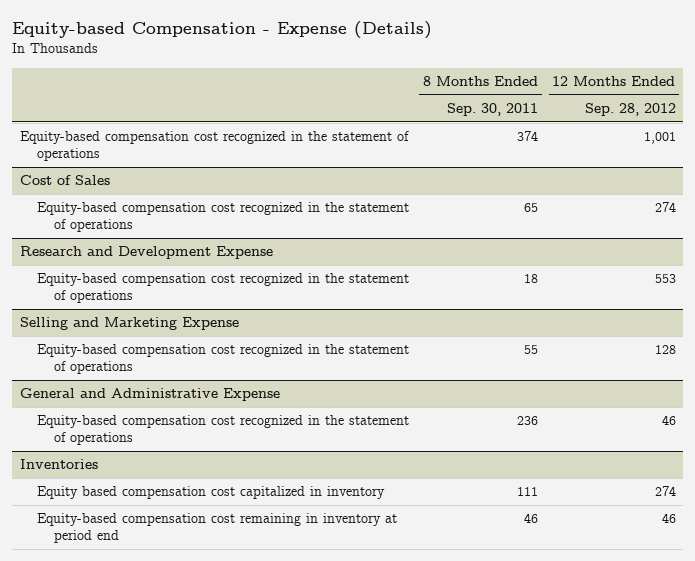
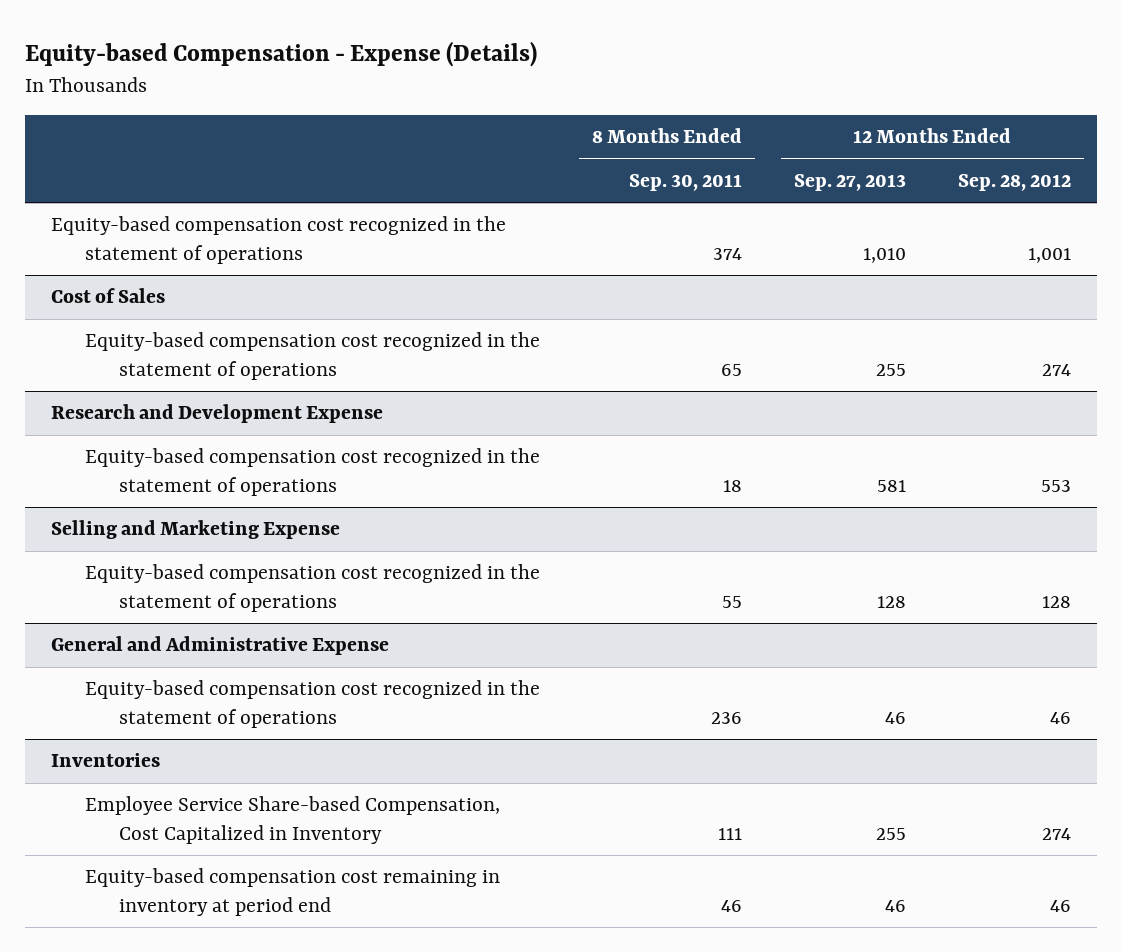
none -> [793,174,906,192] Sep. 27, 2013
[36,486,385,500] Equity based compensation cost capitalized in inventory -> [85,796,501,844] Employee Service Share-based Compensation, Cost Capitalized in Inventory

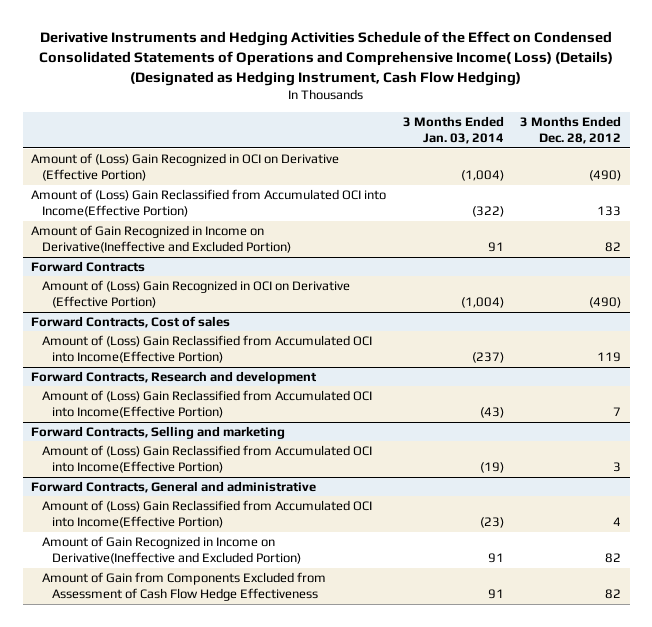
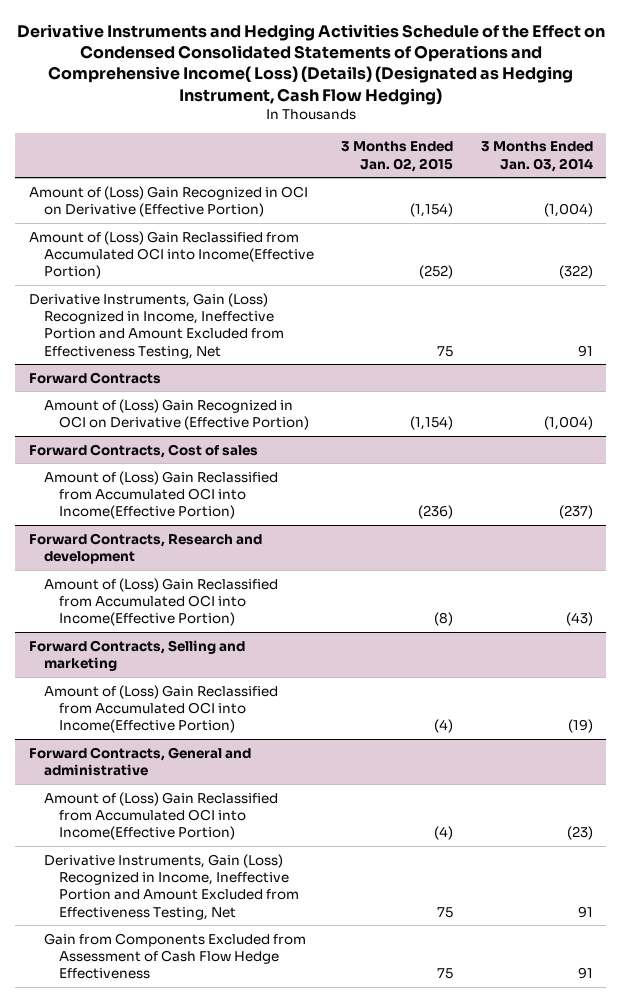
[520,115,622,145] 3 Months Ended Dec. 28, 2012 -> none
none -> [341,141,454,172] 3 Months Ended Jan. 02, 2015
[30,224,291,254] Amount of Gain Recognized in Income on Derivative(Ineffective and Excluded Portion) -> [29,292,285,359] Derivative Instruments, Gain (Loss) Recognized in Income, Ineffective Portion and Amount Excluded from Effectiveness Testing, Net
[41,535,302,565] Amount of Gain Recognized in Income on Derivative(Ineffective and Excluded Portion) -> [44,853,299,920] Derivative Instruments, Gain (Loss) Recognized in Income, Ineffective Portion and Amount Excluded from Effectiveness Testing, Net
[41,571,326,602] Amount of Gain from Components Excluded from Assessment of Cash Flow Hedge Effectiveness -> [44,932,307,980] Gain from Components Excluded from Assessment of Cash Flow Hedge Effectiveness

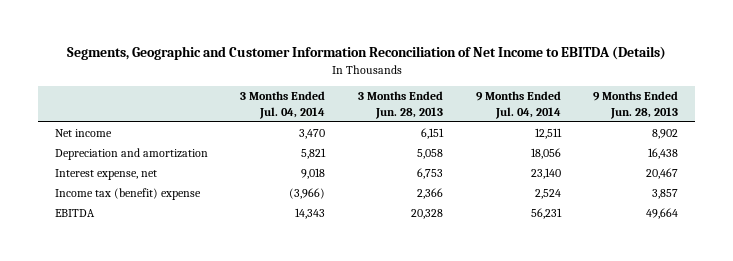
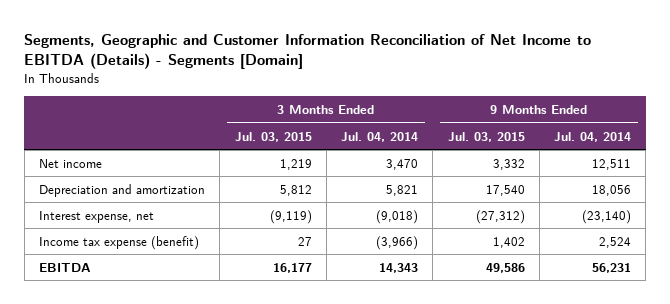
[66,46,666,61] Segments, Geographic and Customer Information Reconciliation of Net Income to EBITDA (Details) -> [24,33,592,70] Segments, Geographic and Customer Information Reconciliation of Net Income to EBITDA (Details) - Segments [Domain]
[358,91,444,119] 3 Months Ended Jun. 28, 2013 -> none
[593,91,679,119] 9 Months Ended Jun. 28, 2013 -> none
none -> [234,131,312,142] Jul. 03, 2015
none -> [447,131,525,142] Jul. 03, 2015
[301,168,326,180] 9,018 -> [376,209,419,224] (9,018)
[530,168,561,180] 23,140 -> [582,209,632,224] (23,140)
[54,188,201,201] Income tax (benefit) expense -> [39,235,200,250] Income tax expense (benefit)

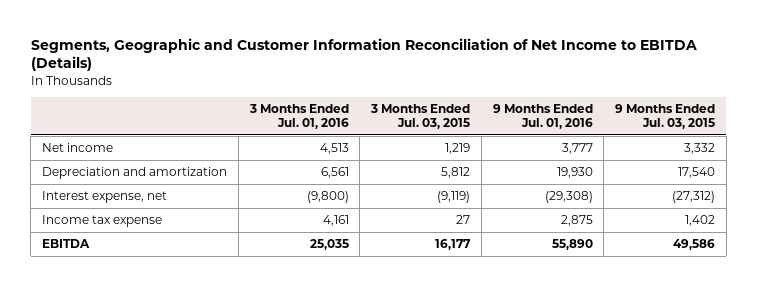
[24,33,592,70] Segments, Geographic and Customer Information Reconciliation of Net Income to EBITDA (Details) - Segments [Domain] -> [30,37,697,72] Segments, Geographic and Customer Information Reconciliation of Net Income to EBITDA (Details)
[341,131,419,142] Jul. 04, 2014 -> none
[554,131,632,142] Jul. 04, 2014 -> none
none -> [248,104,349,130] 3 Months Ended Jul. 01, 2016
none -> [492,104,593,130] 9 Months Ended Jul. 01, 2016
[39,235,200,250] Income tax expense (benefit) -> [41,215,162,228] Income tax expense

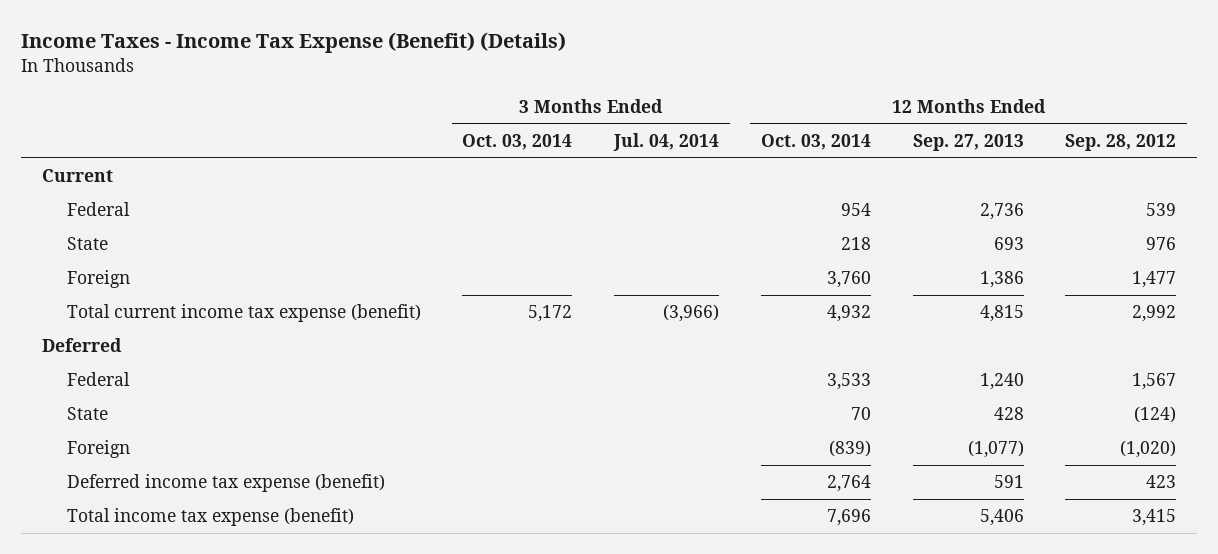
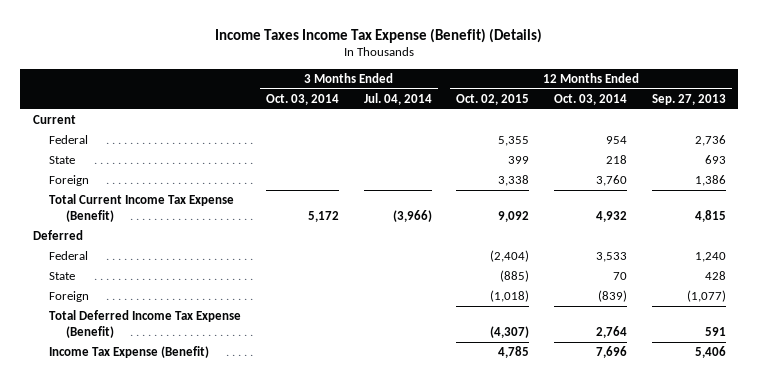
[21,32,567,54] Income Taxes - Income Tax Expense (Benefit) (Details) -> [215,27,543,43] Income Taxes Income Tax Expense (Benefit) (Details)
[1065,133,1177,151] Sep. 28, 2012 -> none
none -> [456,93,530,105] Oct. 02, 2015
[66,304,421,323] Total current income tax expense (benefit) -> [49,194,235,223] Total Current Income Tax Expense (Benefit)
[66,474,385,493] Deferred income tax expense (benefit) -> [49,310,242,339] Total Deferred Income Tax Expense (Benefit)
[66,508,354,527] Total income tax expense (benefit) -> [49,346,210,359] Income Tax Expense (Benefit)

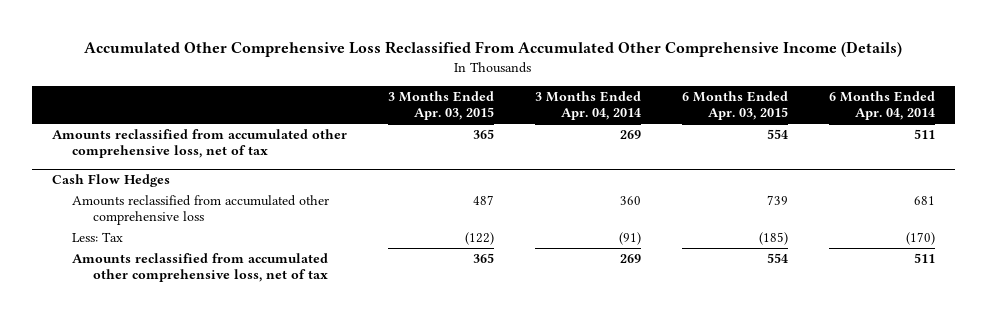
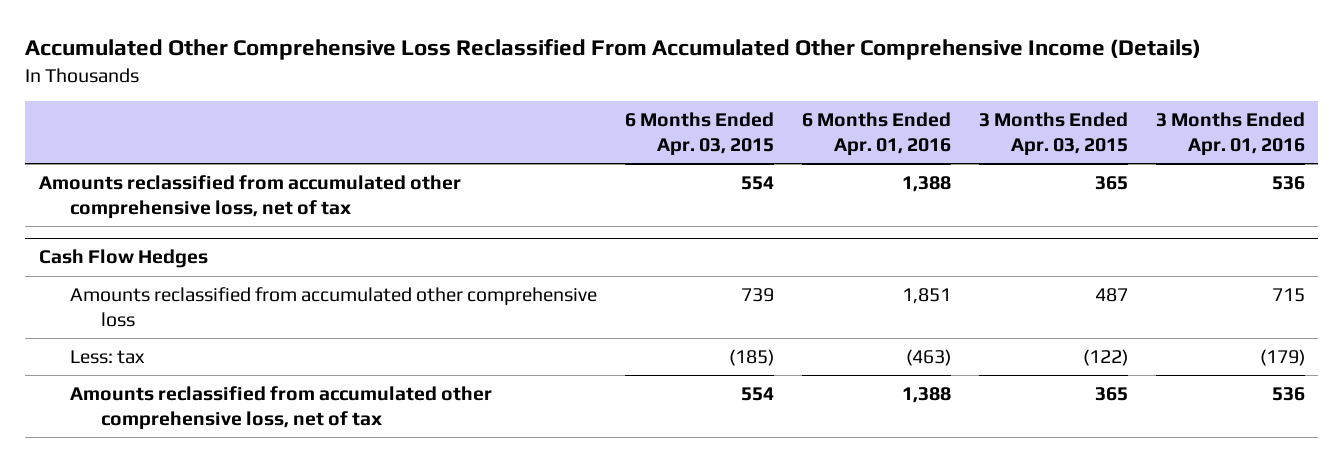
[534,90,641,121] 3 Months Ended Apr. 04, 2014 -> none
[828,90,935,121] 6 Months Ended Apr. 04, 2014 -> none
none -> [801,112,951,157] 6 Months Ended Apr. 01, 2016
none -> [1155,112,1305,157] 3 Months Ended Apr. 01, 2016
[72,232,124,243] Less: Tax -> [69,349,145,364] Less: tax

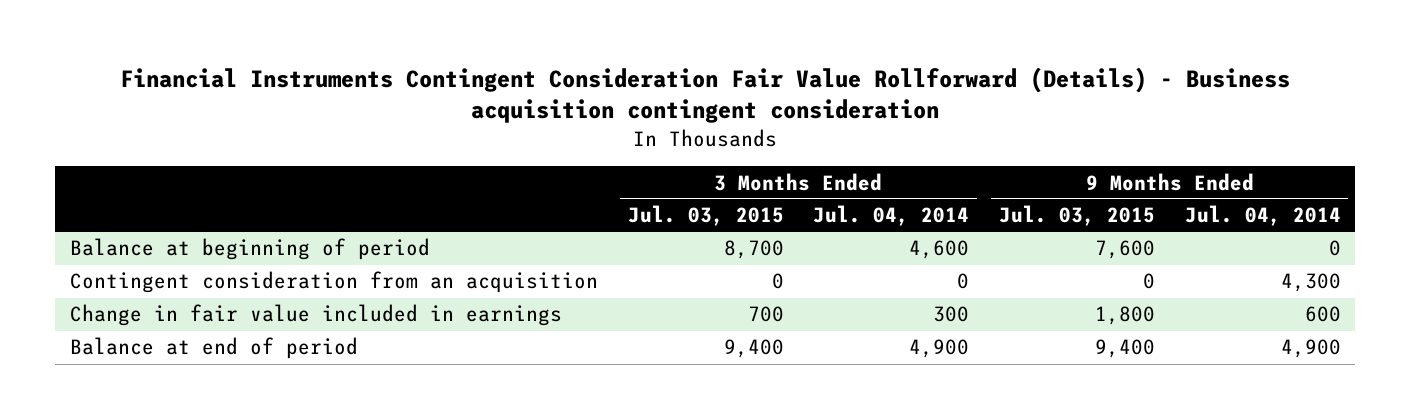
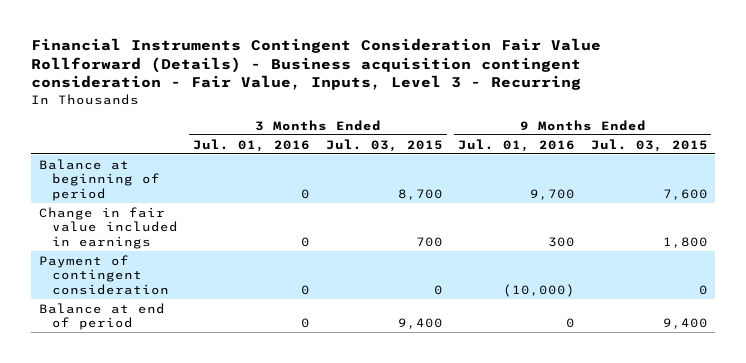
[120,66,1291,124] Financial Instruments Contingent Consideration Fair Value Rollforward (Details) - Business acquisition contingent consideration -> [30,37,601,91] Financial Instruments Contingent Consideration Fair Value Rollforward (Details) - Business acquisition contingent consideration - Fair Value, Inputs, Level 3 - Recurring
[813,205,970,227] Jul. 04, 2014 -> none
[1184,205,1341,227] Jul. 04, 2014 -> none
none -> [193,138,311,152] Jul. 01, 2016
none -> [458,138,576,152] Jul. 01, 2016
[69,271,598,294] Contingent consideration from an acquisition -> none
none -> [38,254,169,295] Payment of contingent consideration

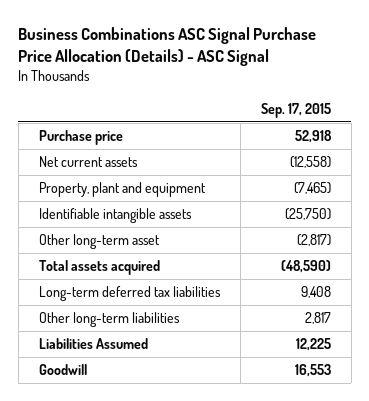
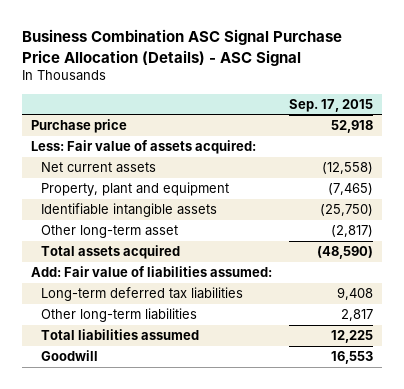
[18,27,317,67] Business Combinations ASC Signal Purchase Price Allocation (Details) - ASC Signal -> [21,29,342,66] Business Combination ASC Signal Purchase Price Allocation (Details) - ASC Signal
none -> [30,140,256,155] Less: Fair value of assets acquired:
none -> [30,266,272,278] Add: Fair value of liabilities assumed:
[38,338,148,350] Liabilities Assumed -> [40,329,199,341] Total liabilities assumed

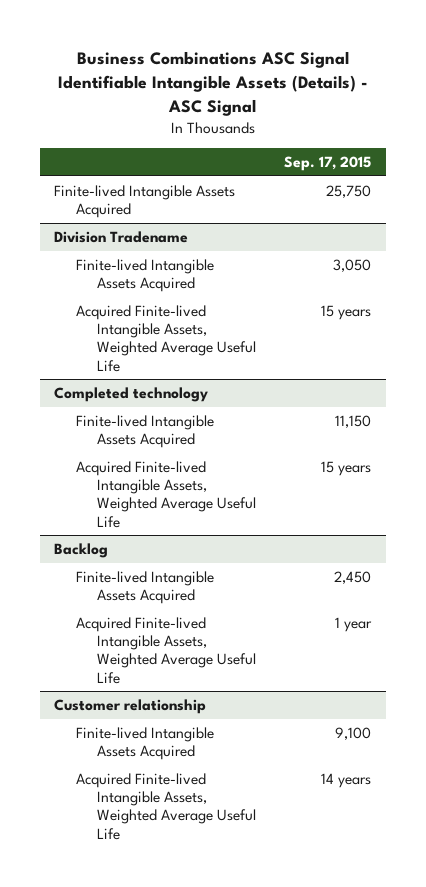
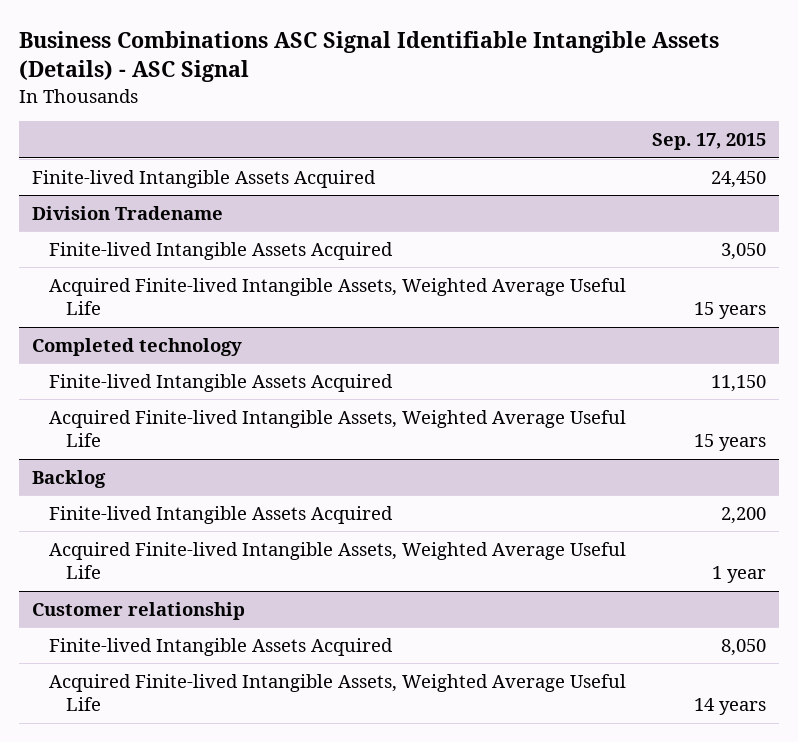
[326,184,372,198] 25,750 -> [711,170,767,188] 24,450
[334,570,372,584] 2,450 -> [721,506,767,524] 2,200
[335,726,372,740] 9,100 -> [721,638,767,656] 8,050

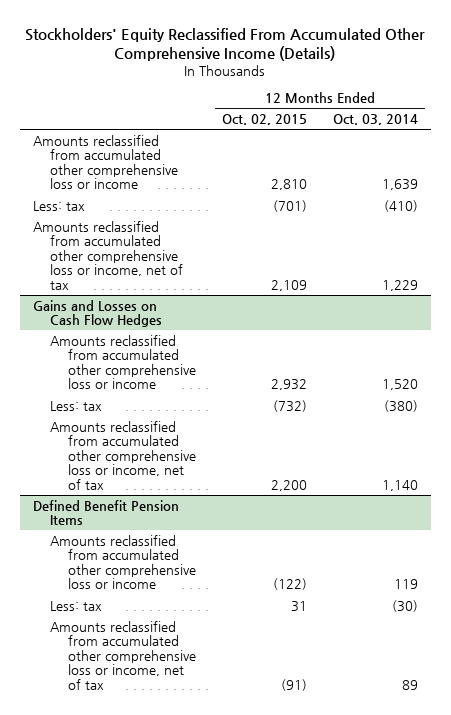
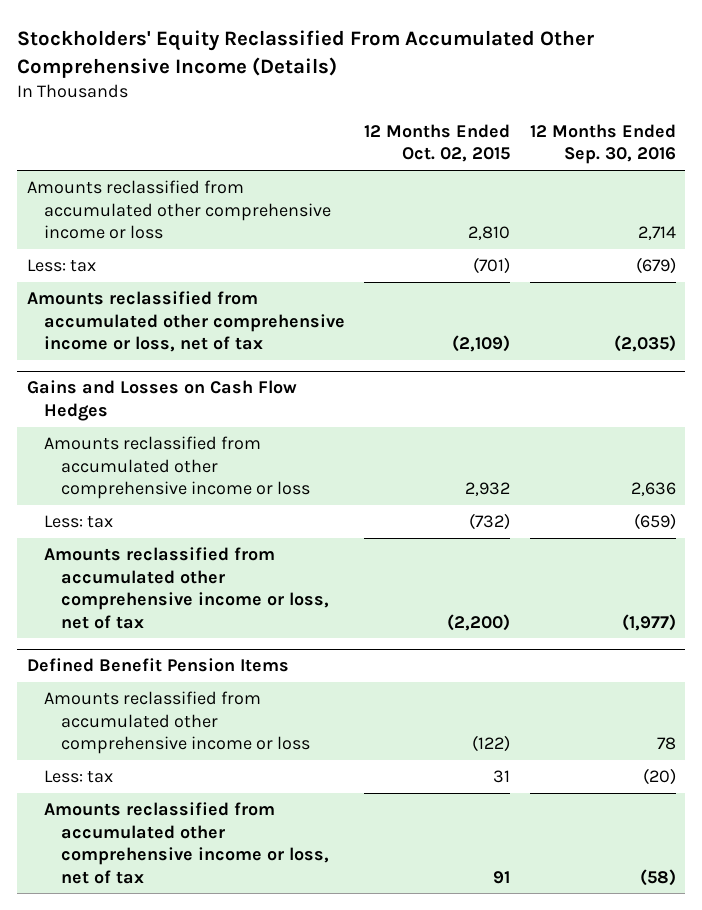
[333,114,419,126] Oct. 03, 2014 -> none
none -> [529,123,676,165] 12 Months Ended Sep. 30, 2016
[32,134,179,190] Amounts reclassified from accumulated other comprehensive loss or income -> [26,179,331,240] Amounts reclassified from accumulated other comprehensive income or loss
[32,220,184,291] Amounts reclassified from accumulated other comprehensive loss or income, net of tax -> [26,290,345,353] Amounts reclassified from accumulated other comprehensive income or loss, net of tax
[270,280,307,292] 2,109 -> [452,335,511,353] (2,109)
[50,334,196,390] Amounts reclassified from accumulated other comprehensive loss or income -> [43,435,310,500] Amounts reclassified from accumulated other comprehensive income or loss
[50,420,196,491] Amounts reclassified from accumulated other comprehensive loss or income, net of tax -> [43,546,329,629] Amounts reclassified from accumulated other comprehensive income or loss, net of tax
[270,480,307,492] 2,200 -> [447,613,511,631] (2,200)
[50,534,196,590] Amounts reclassified from accumulated other comprehensive loss or income -> [43,690,310,755] Amounts reclassified from accumulated other comprehensive income or loss
[50,620,196,691] Amounts reclassified from accumulated other comprehensive loss or income, net of tax -> [43,801,329,884] Amounts reclassified from accumulated other comprehensive income or loss, net of tax
[280,679,307,692] (91) -> [493,870,511,884] 91

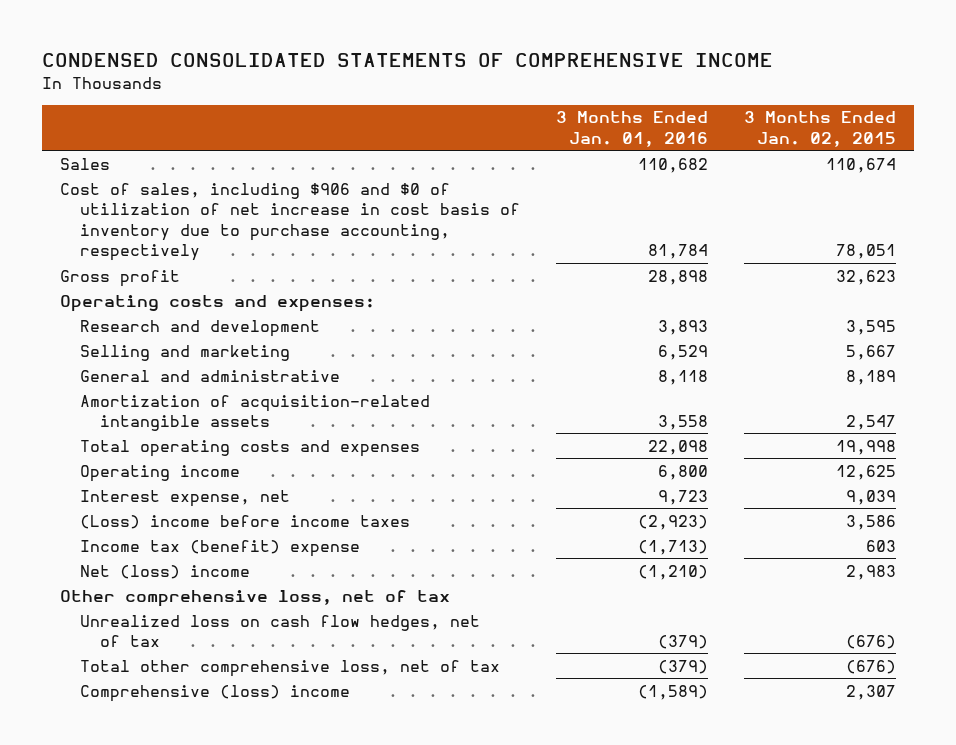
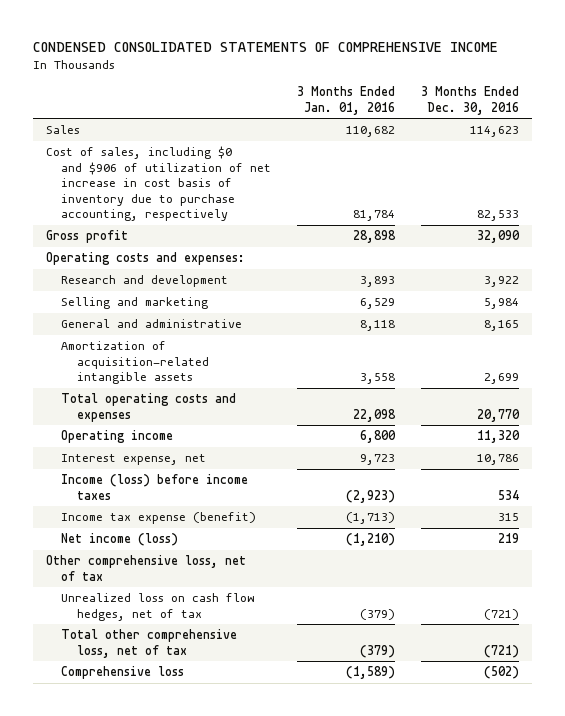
[744,111,897,148] 3 Months Ended Jan. 02, 2015 -> none
none -> [421,85,520,115] 3 Months Ended Dec. 30, 2016
[60,182,520,262] Cost of sales, including $906 and $0 of utilization of net increase in cost basis of inventory due to purchase accounting, respectively -> [45,146,272,222] Cost of sales, including $0 and $906 of utilization of net increase in cost basis of inventory due to purchase accounting, respectively
[79,514,410,529] (Loss) income before income taxes -> [61,474,249,500] Income (loss) before income taxes
[79,539,360,557] Income tax (benefit) expense -> [61,512,257,525] Income tax expense (benefit)
[79,564,250,579] Net (loss) income -> [61,533,179,547] Net income (loss)
[79,684,350,702] Comprehensive (loss) income -> [61,666,185,680] Comprehensive loss

